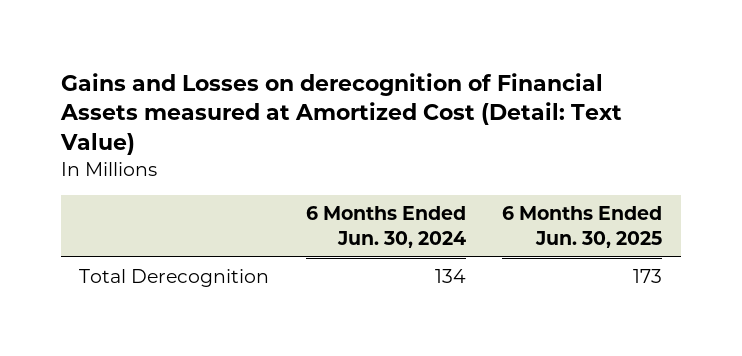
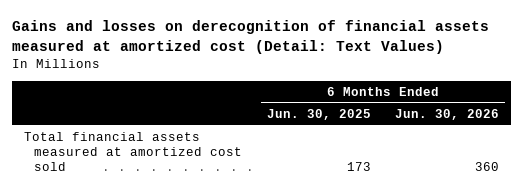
[59,72,622,155] Gains and Losses on derecognition of Financial Assets measured at Amortized Cost (Detail: Text Value) -> [11,20,489,54] Gains and losses on derecognition of financial assets measured at amortized cost (Detail: Text Values)
[305,206,466,248] 6 Months Ended Jun. 30, 2024 -> none
none -> [395,109,500,121] Jun. 30, 2026
[79,269,270,288] Total Derecognition -> [23,132,243,172] Total financial assets measured at amortized cost sold

